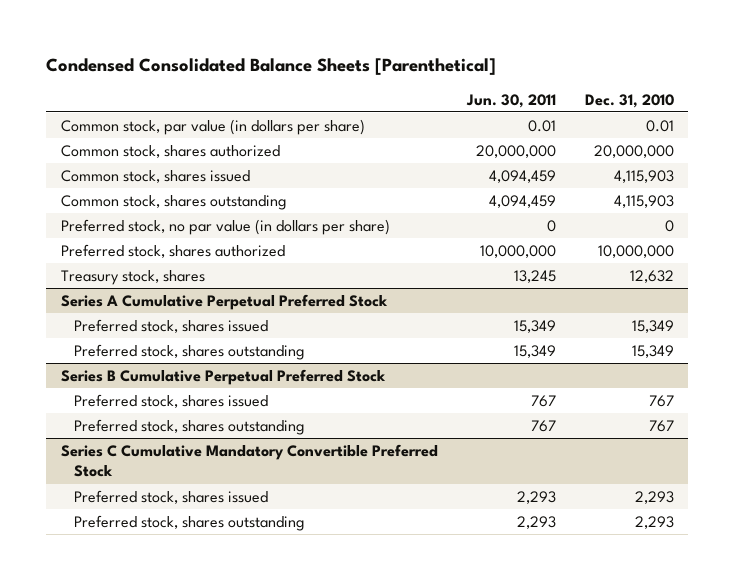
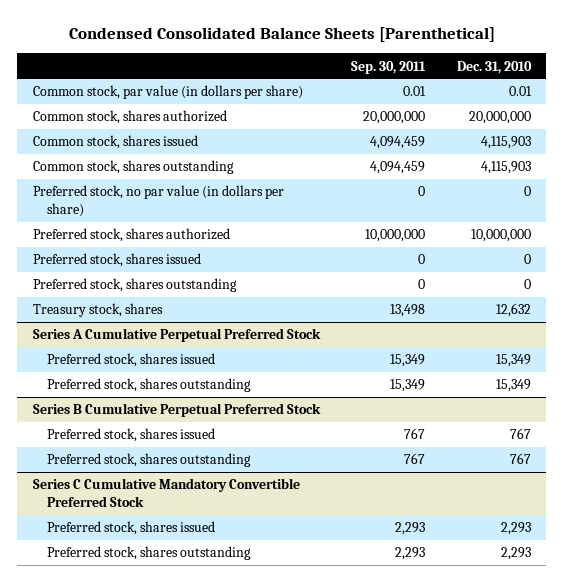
[465,93,556,108] Jun. 30, 2011 -> none
none -> [351,60,427,74] Sep. 30, 2011
none -> [32,253,201,268] Preferred stock, shares issued
none -> [32,278,237,293] Preferred stock, shares outstanding

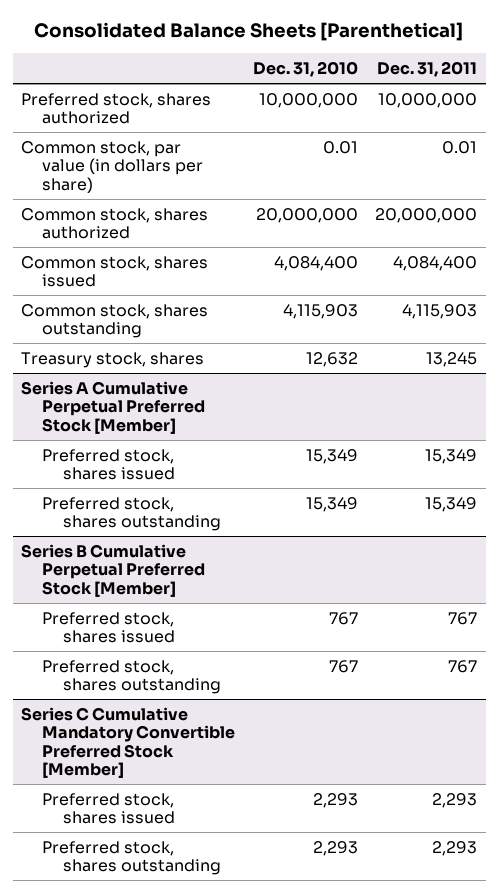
[68,26,495,42] Condensed Consolidated Balance Sheets [Parenthetical] -> [34,22,464,42] Consolidated Balance Sheets [Parenthetical]
[351,60,427,74] Sep. 30, 2011 -> none
none -> [377,61,478,78] Dec. 31, 2011
[32,228,230,243] Preferred stock, shares authorized -> [21,92,212,125] Preferred stock, shares authorized
[480,136,531,150] 4,115,903 -> [273,255,358,271] 4,084,400
[32,185,284,218] Preferred stock, no par value (in dollars per share) -> none
[32,253,201,268] Preferred stock, shares issued -> none
[32,278,237,293] Preferred stock, shares outstanding -> none
[32,328,321,343] Series A Cumulative Perpetual Preferred Stock -> [21,380,206,434] Series A Cumulative Perpetual Preferred Stock [Member]
[32,403,321,418] Series B Cumulative Perpetual Preferred Stock -> [21,543,206,597] Series B Cumulative Perpetual Preferred Stock [Member]
[32,478,300,508] Series C Cumulative Mandatory Convertible Preferred Stock -> [21,706,236,778] Series C Cumulative Mandatory Convertible Preferred Stock [Member]

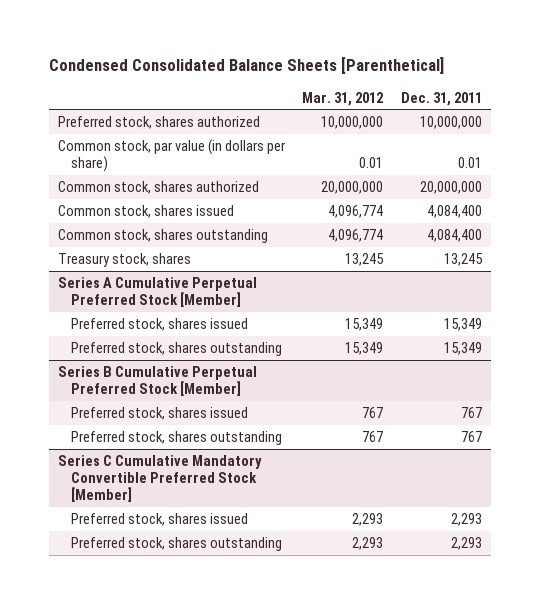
[34,22,464,42] Consolidated Balance Sheets [Parenthetical] -> [48,57,444,75] Condensed Consolidated Balance Sheets [Parenthetical]
[252,61,358,78] Dec. 31, 2010 -> none
none -> [302,91,384,106] Mar. 31, 2012
[402,303,478,319] 4,115,903 -> [427,228,483,242] 4,084,400

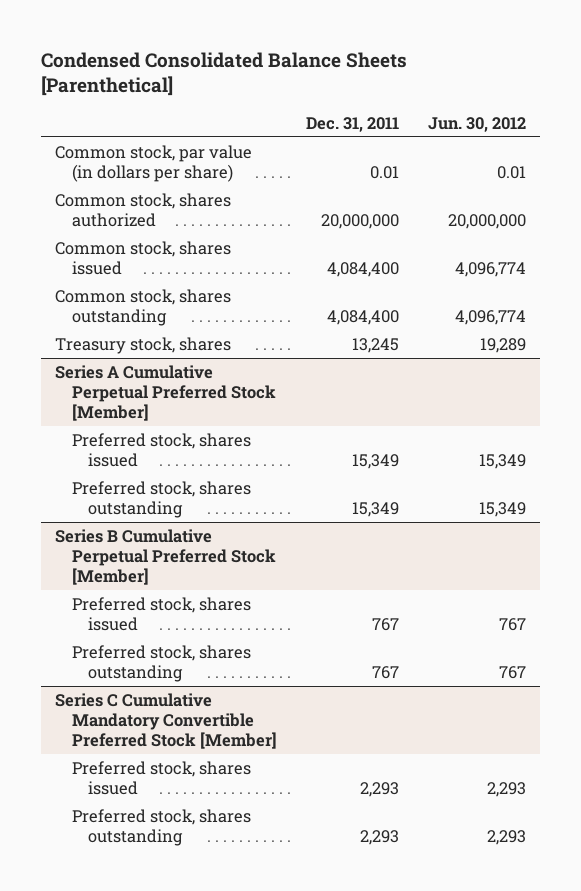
[302,91,384,106] Mar. 31, 2012 -> none
none -> [427,116,526,132] Jun. 30, 2012
[57,115,260,129] Preferred stock, shares authorized -> none

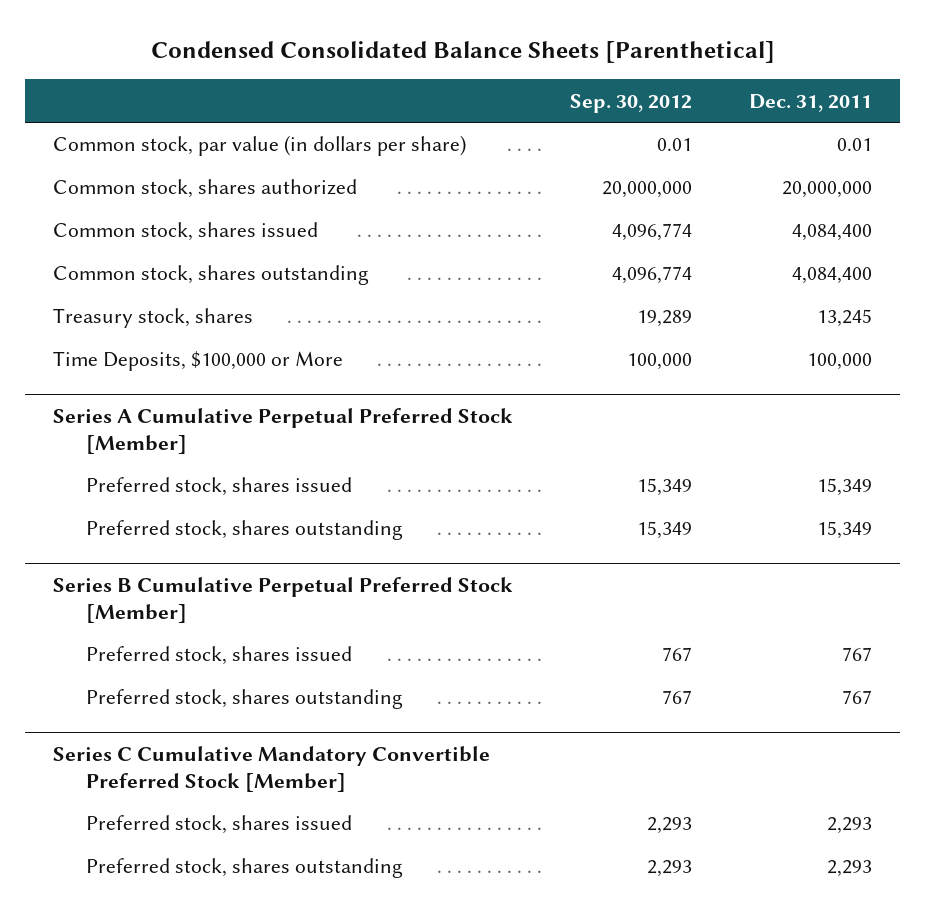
[427,116,526,132] Jun. 30, 2012 -> none
none -> [570,93,693,113] Sep. 30, 2012
none -> [53,351,344,372] Time Deposits, $100,000 or More

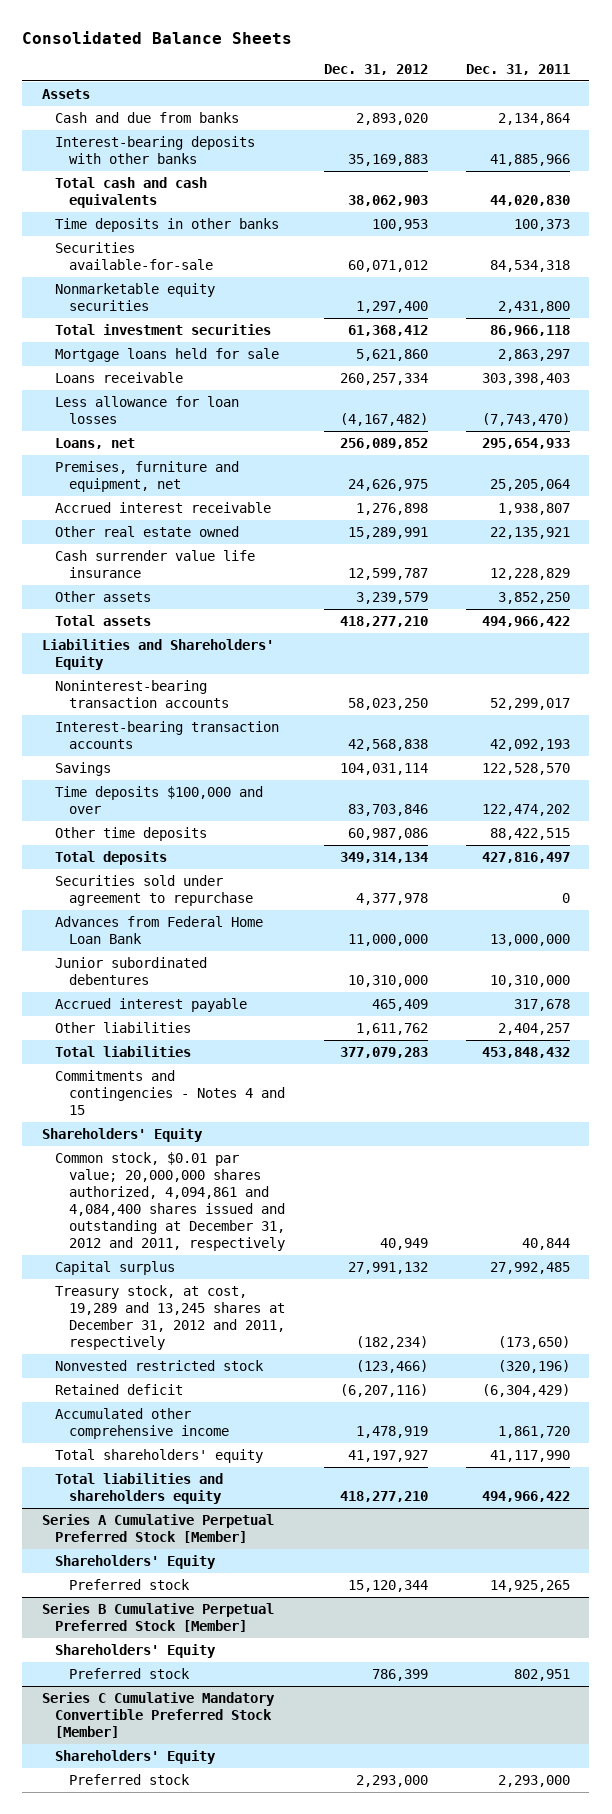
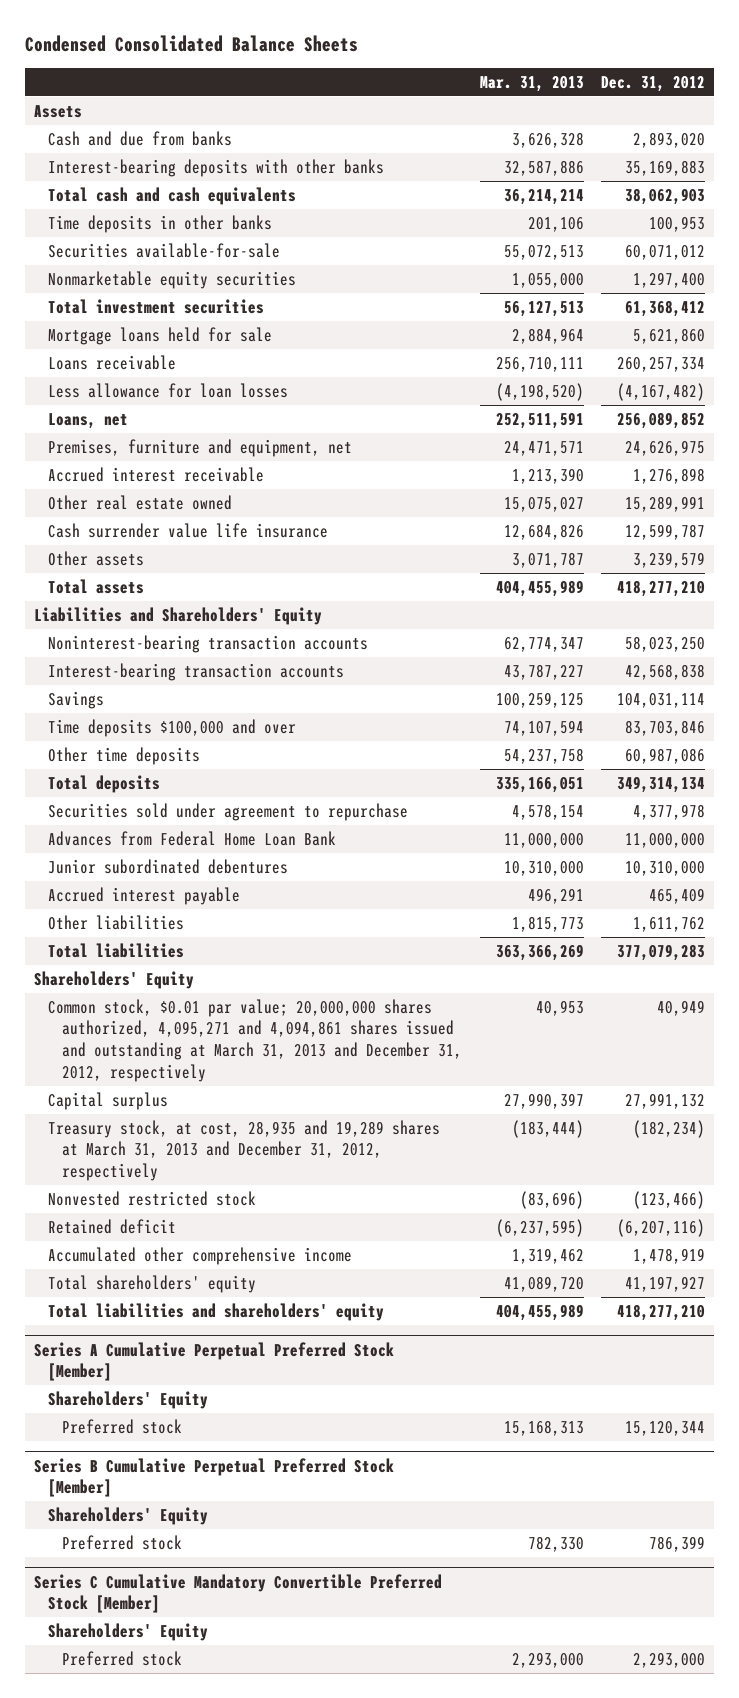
[22,30,293,44] Consolidated Balance Sheets -> [24,35,358,53] Condensed Consolidated Balance Sheets
[466,64,571,76] Dec. 31, 2011 -> none
none -> [479,76,584,93] Mar. 31, 2013
[55,1069,286,1115] Commitments and contingencies - Notes 4 and 15 -> none
[55,1151,286,1251] Common stock, $0.01 par value; 20,000,000 shares authorized, 4,094,861 and 4,084,400 shares issued and outstanding at December 31, 2012 and 2011, respectively -> [47,998,463,1082] Common stock, $0.01 par value; 20,000,000 shares authorized, 4,095,271 and 4,094,861 shares issued and outstanding at March 31, 2013 and December 31, 2012, respectively
[55,1284,286,1350] Treasury stock, at cost, 19,289 and 13,245 shares at December 31, 2012 and 2011, respectively -> [47,1119,440,1182] Treasury stock, at cost, 28,935 and 19,289 shares at March 31, 2013 and December 31, 2012, respectively
[55,1472,224,1504] Total liabilities and shareholders equity -> [47,1302,384,1321] Total liabilities and shareholders' equity

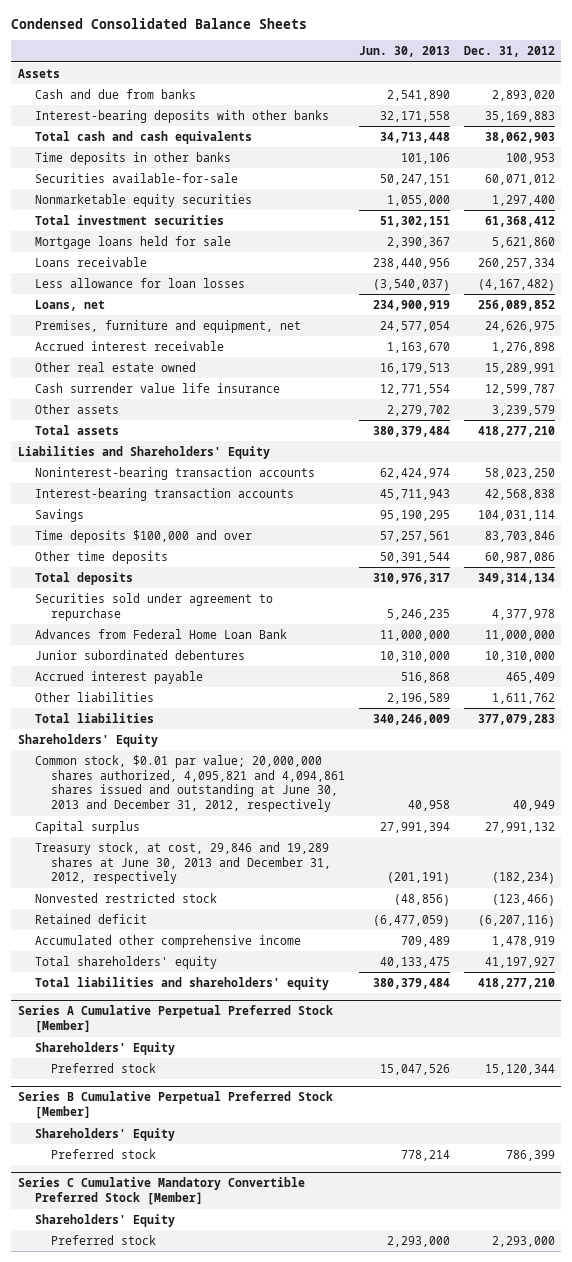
[479,76,584,93] Mar. 31, 2013 -> none
none -> [359,45,451,57] Jun. 30, 2013
[47,998,463,1082] Common stock, $0.01 par value; 20,000,000 shares authorized, 4,095,271 and 4,094,861 shares issued and outstanding at March 31, 2013 and December 31, 2012, respectively -> [34,754,346,813] Common stock, $0.01 par value; 20,000,000 shares authorized, 4,095,821 and 4,094,861 shares issued and outstanding at June 30, 2013 and December 31, 2012, respectively
[47,1119,440,1182] Treasury stock, at cost, 28,935 and 19,289 shares at March 31, 2013 and December 31, 2012, respectively -> [34,841,332,885] Treasury stock, at cost, 29,846 and 19,289 shares at June 30, 2013 and December 31, 2012, respectively

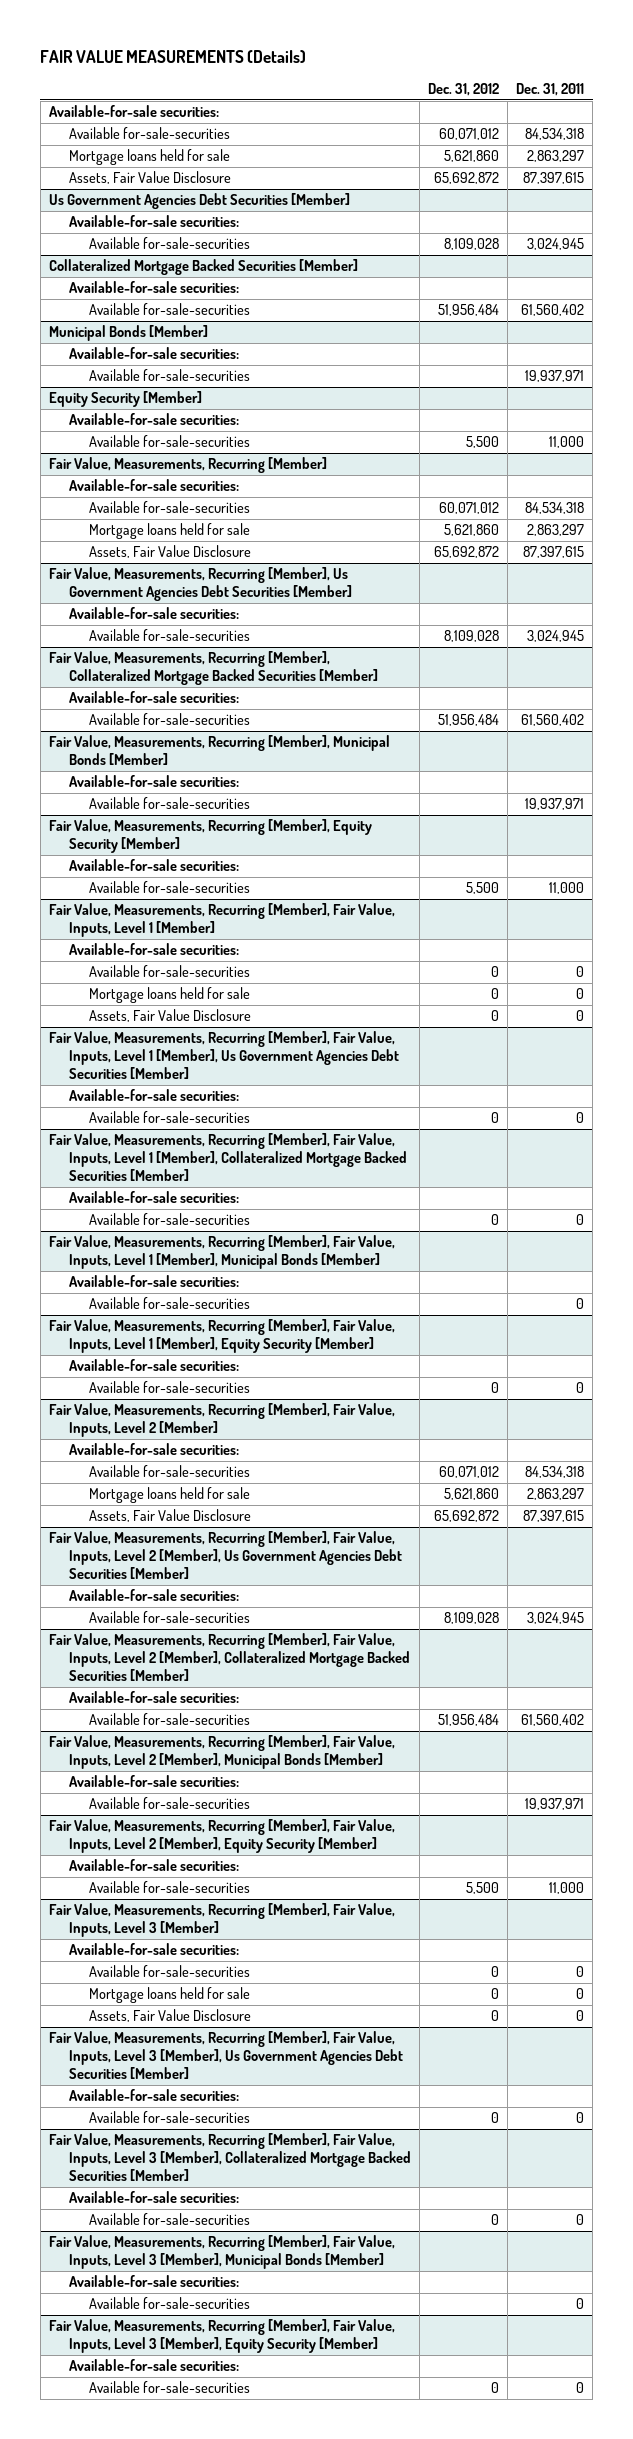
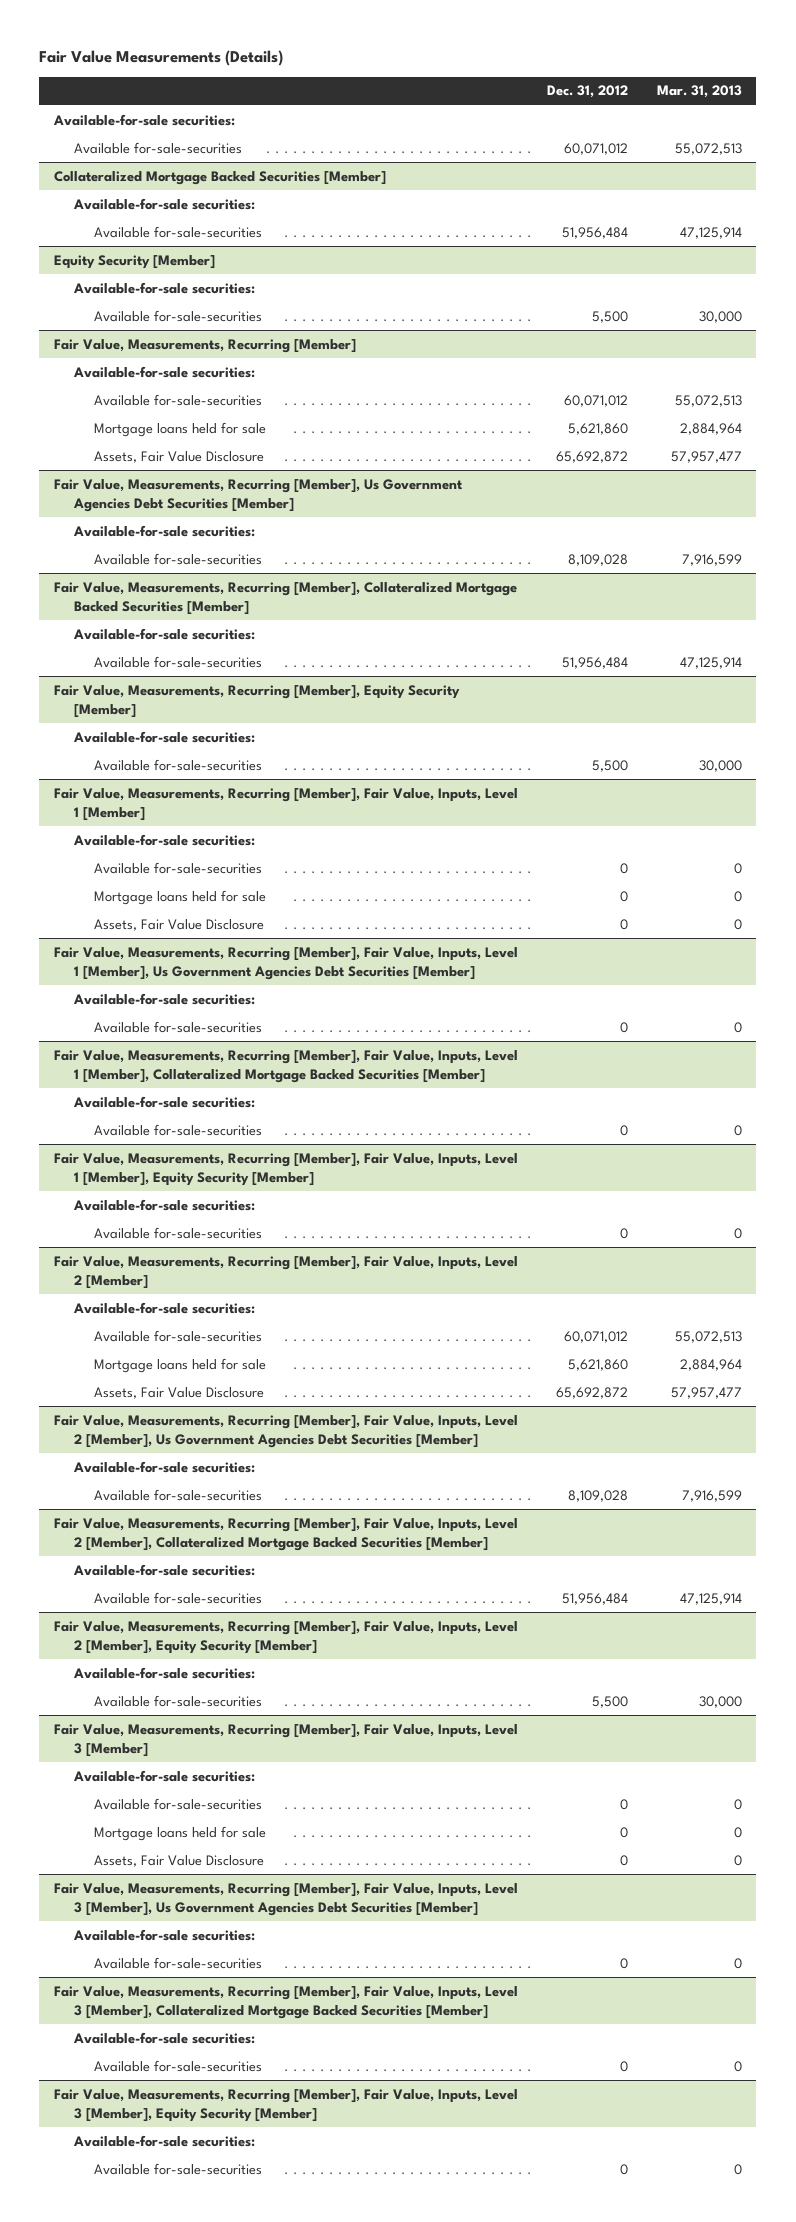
[40,49,307,63] FAIR VALUE MEASUREMENTS (Details) -> [39,50,284,67] Fair Value Measurements (Details)
[516,82,585,96] Dec. 31, 2011 -> none
none -> [656,85,742,99] Mar. 31, 2013
[68,149,230,166] Mortgage loans held for sale -> none
[68,171,231,185] Assets, Fair Value Disclosure -> none
[48,193,350,210] Us Government Agencies Debt Securities [Member] -> none
[68,215,239,228] Available-for-sale securities: -> none
[89,237,251,250] Available for-sale-securities -> none
[48,325,208,342] Municipal Bonds [Member] -> none
[68,347,239,360] Available-for-sale securities: -> none
[89,369,251,382] Available for-sale-securities -> none
[48,735,390,766] Fair Value, Measurements, Recurring [Member], Municipal Bonds [Member] -> none
[68,775,239,788] Available-for-sale securities: -> none
[89,797,251,810] Available for-sale-securities -> none
[48,1235,395,1270] Fair Value, Measurements, Recurring [Member], Fair Value, Inputs, Level 1 [Member], Municipal Bonds [Member] -> none
[68,1275,239,1288] Available-for-sale securities: -> none
[89,1297,251,1310] Available for-sale-securities -> none
[48,1735,395,1770] Fair Value, Measurements, Recurring [Member], Fair Value, Inputs, Level 2 [Member], Municipal Bonds [Member] -> none
[68,1775,239,1788] Available-for-sale securities: -> none
[89,1797,251,1810] Available for-sale-securities -> none
[48,2235,395,2270] Fair Value, Measurements, Recurring [Member], Fair Value, Inputs, Level 3 [Member], Municipal Bonds [Member] -> none
[68,2275,239,2288] Available-for-sale securities: -> none
[89,2297,251,2310] Available for-sale-securities -> none

